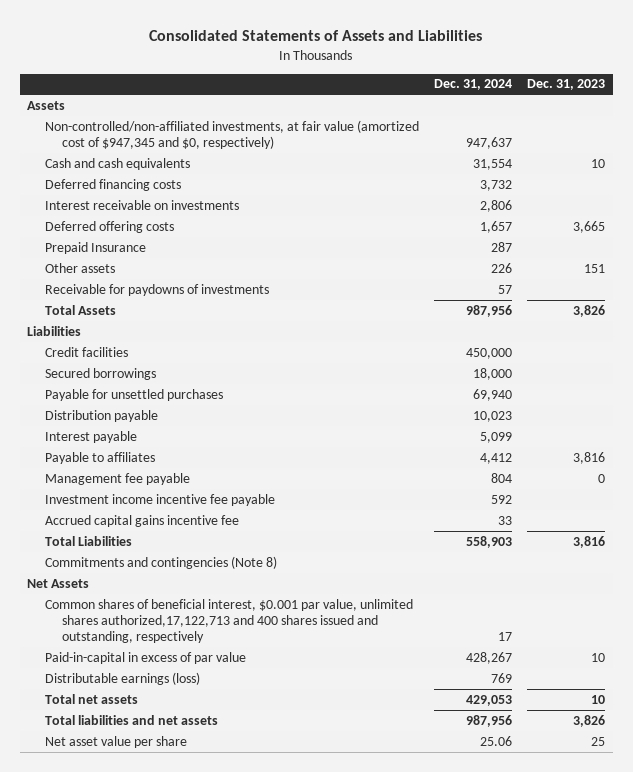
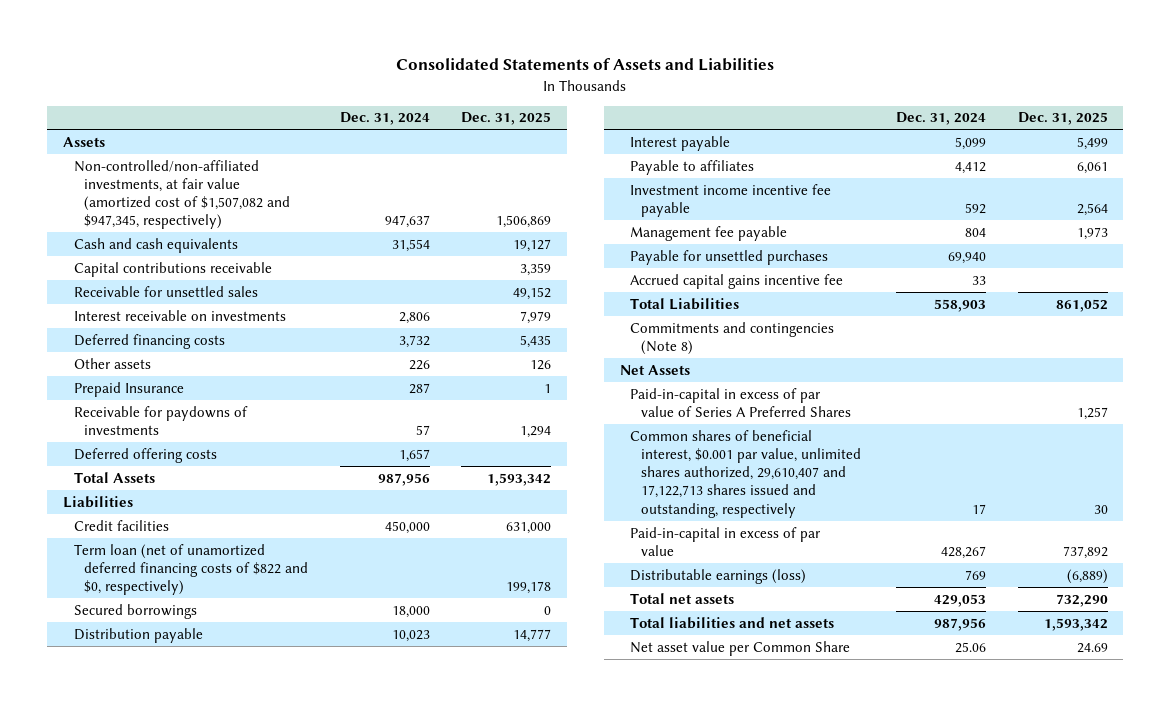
[527,79,606,91] Dec. 31, 2023 -> none
none -> [460,112,551,126] Dec. 31, 2025
[44,119,419,149] Non-controlled/non-affiliated investments, at fair value (amortized cost of $947,345 and $0, respectively) -> [73,159,291,230] Non-controlled/non-affiliated investments, at fair value (amortized cost of $1,507,082 and $947,345, respectively)
none -> [73,261,272,277] Capital contributions receivable
none -> [73,285,258,297] Receivable for unsettled sales
[44,178,181,191] Deferred financing costs -> [73,333,225,349] Deferred financing costs
[44,241,146,254] Prepaid Insurance -> [73,381,184,397] Prepaid Insurance
[44,220,174,233] Deferred offering costs -> [73,447,217,463] Deferred offering costs
none -> [73,543,309,596] Term loan (net of unamortized deferred financing costs of $822 and $0, respectively)
[44,472,190,485] Management fee payable -> [630,225,788,241] Management fee payable
[44,388,223,401] Payable for unsettled purchases -> [630,249,829,265] Payable for unsettled purchases
none -> [630,387,852,417] Paid-in-capital in excess of par value of Series A Preferred Shares
[44,598,413,643] Common shares of beneficial interest, $0.001 par value, unlimited shares authorized,17,122,713 and 400 shares issued and outstanding, respectively -> [630,429,862,518] Common shares of beneficial interest, $0.001 par value, unlimited shares authorized, 29,610,407 and 17,122,713 shares issued and outstanding, respectively
[44,735,187,748] Net asset value per share -> [630,640,851,656] Net asset value per Common Share

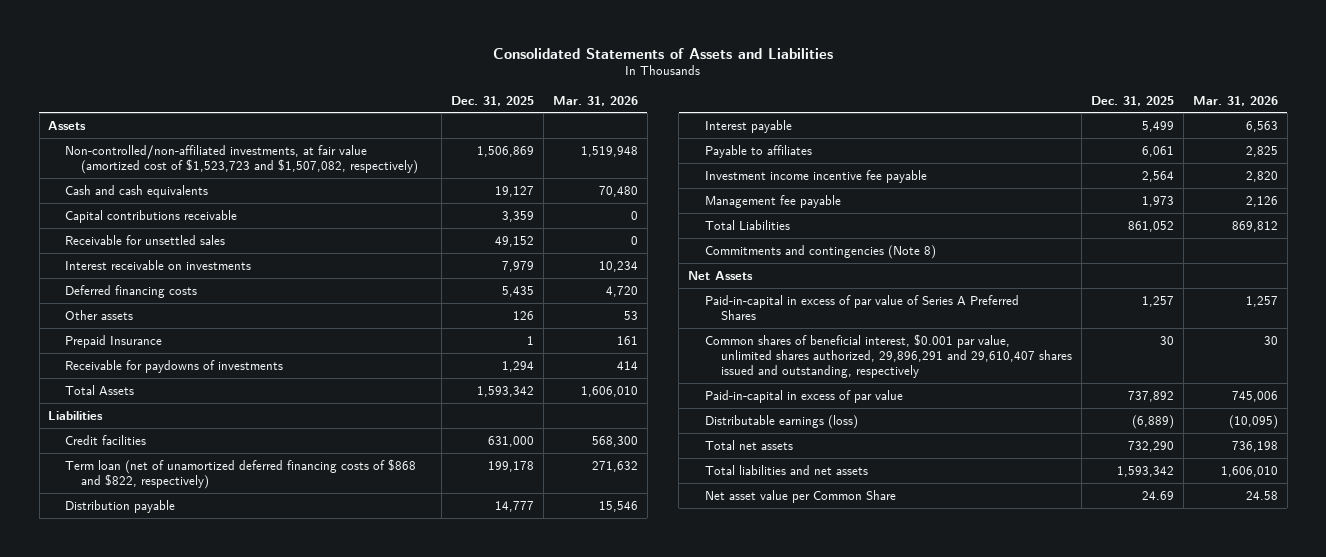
[339,112,430,126] Dec. 31, 2024 -> none
none -> [553,95,639,106] Mar. 31, 2026
[73,159,291,230] Non-controlled/non-affiliated investments, at fair value (amortized cost of $1,507,082 and $947,345, respectively) -> [64,144,419,174] Non-controlled/non-affiliated investments, at fair value (amortized cost of $1,523,723 and $1,507,082, respectively)
[73,447,217,463] Deferred offering costs -> none
[73,603,197,619] Secured borrowings -> none
[73,543,309,596] Term loan (net of unamortized deferred financing costs of $822 and $0, respectively) -> [64,458,416,489] Term loan (net of unamortized deferred financing costs of $868 and $822, respectively)
[630,249,829,265] Payable for unsettled purchases -> none
[630,273,844,289] Accrued capital gains incentive fee -> none
[630,429,862,518] Common shares of beneficial interest, $0.001 par value, unlimited shares authorized, 29,610,407 and 17,122,713 shares issued and outstanding, respectively -> [704,333,1073,378] Common shares of beneficial interest, $0.001 par value, unlimited shares authorized, 29,896,291 and 29,610,407 shares issued and outstanding, respectively

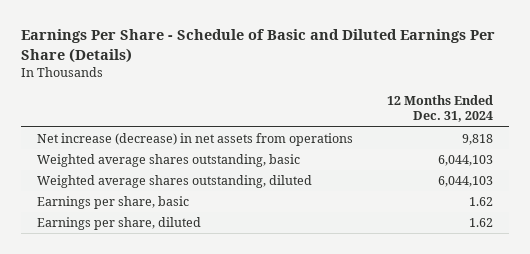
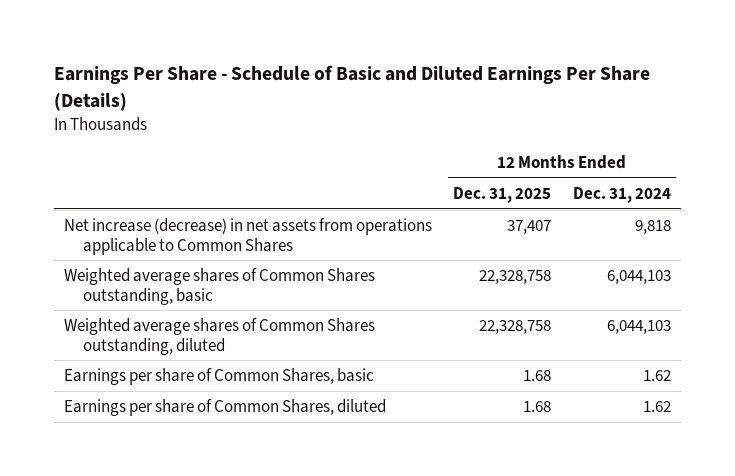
none -> [453,186,552,203] Dec. 31, 2025
[37,133,354,147] Net increase (decrease) in net assets from operations -> [64,218,433,255] Net increase (decrease) in net assets from operations applicable to Common Shares
[37,154,301,168] Weighted average shares outstanding, basic -> [64,268,376,305] Weighted average shares of Common Shares outstanding, basic
[37,175,313,189] Weighted average shares outstanding, diluted -> [64,318,376,355] Weighted average shares of Common Shares outstanding, diluted
[37,196,190,210] Earnings per share, basic -> [64,368,375,386] Earnings per share of Common Shares, basic
[37,217,202,231] Earnings per share, diluted -> [64,399,387,417] Earnings per share of Common Shares, diluted

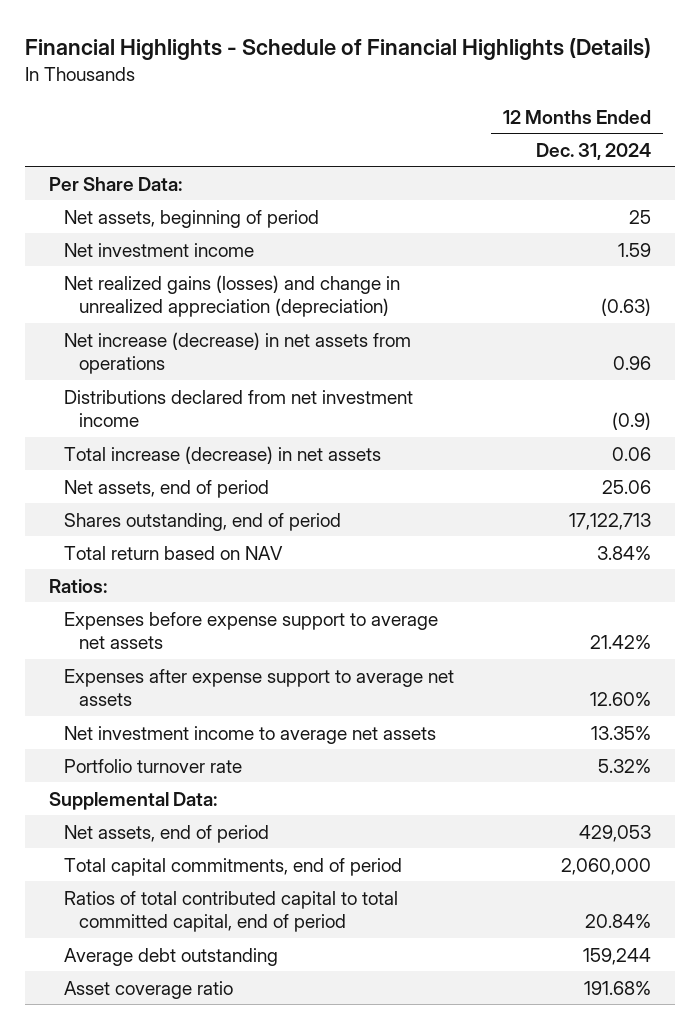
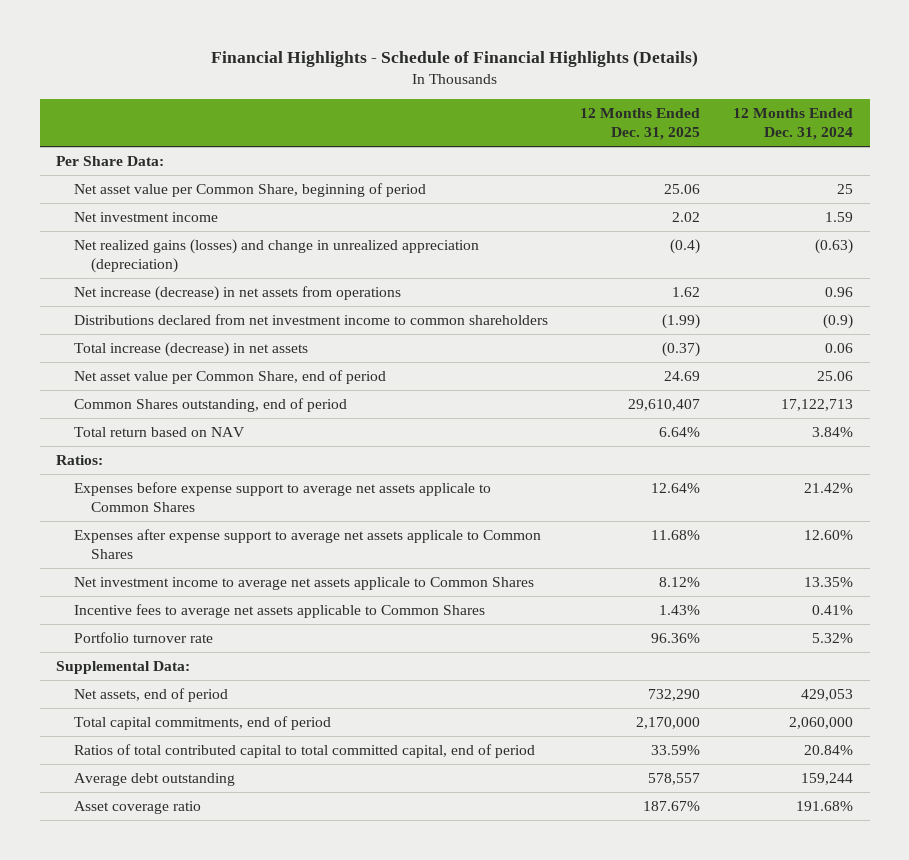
none -> [580,108,701,141] 12 Months Ended Dec. 31, 2025
[64,209,320,228] Net assets, beginning of period -> [73,183,426,198] Net asset value per Common Share, beginning of period
[64,389,414,428] Distributions declared from net investment income -> [73,314,548,326] Distributions declared from net investment income to common shareholders
[64,479,270,498] Net assets, end of period -> [73,370,386,385] Net asset value per Common Share, end of period
[64,512,342,531] Shares outstanding, end of period -> [73,398,347,413] Common Shares outstanding, end of period
[64,611,439,650] Expenses before expense support to average net assets -> [73,482,491,512] Expenses before expense support to average net assets applicale to Common Shares
[64,668,455,707] Expenses after expense support to average net assets -> [73,529,541,559] Expenses after expense support to average net assets applicale to Common Shares
[64,725,437,744] Net investment income to average net assets -> [73,577,534,591] Net investment income to average net assets applicale to Common Shares
none -> [73,604,485,619] Incentive fees to average net assets applicable to Common Shares

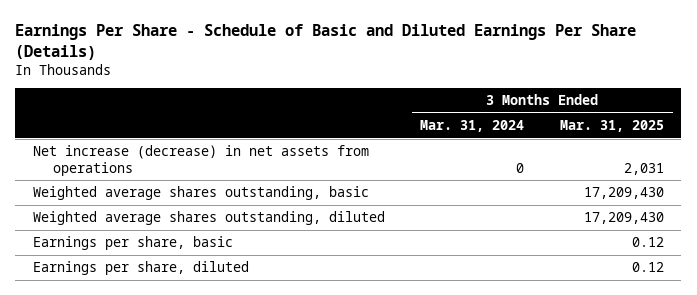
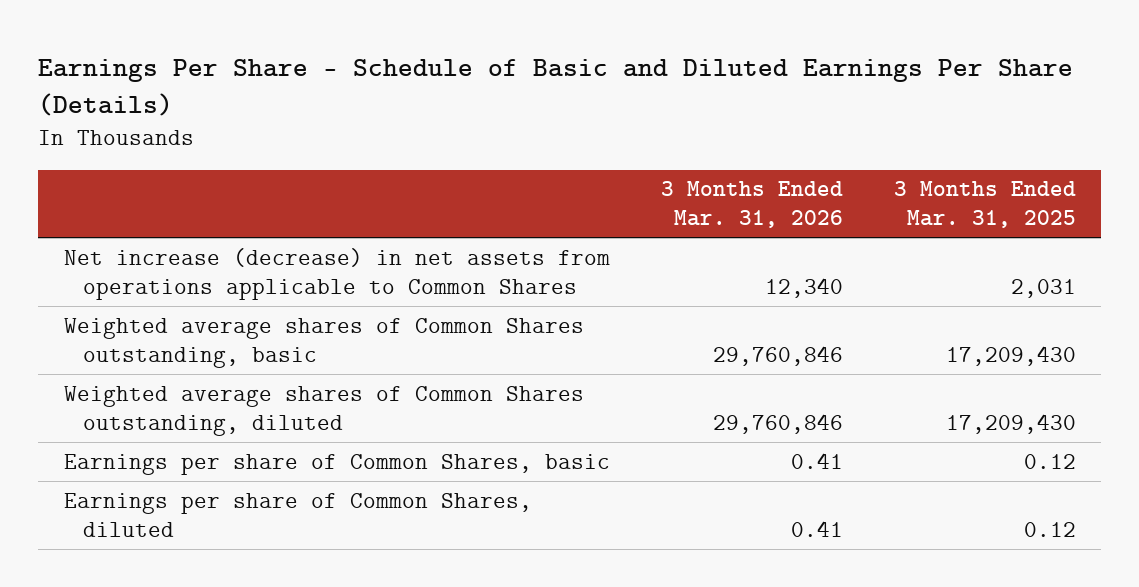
[420,120,525,133] Mar. 31, 2024 -> none
none -> [660,181,843,229] 3 Months Ended Mar. 31, 2026
[33,145,370,176] Net increase (decrease) in net assets from operations -> [63,247,610,300] Net increase (decrease) in net assets from operations applicable to Common Shares
[33,186,370,201] Weighted average shares outstanding, basic -> [63,317,584,368] Weighted average shares of Common Shares outstanding, basic
[33,211,386,226] Weighted average shares outstanding, diluted -> [63,385,584,436] Weighted average shares of Common Shares outstanding, diluted
[33,236,234,251] Earnings per share, basic -> [63,453,610,475] Earnings per share of Common Shares, basic
[33,261,250,276] Earnings per share, diluted -> [63,492,532,537] Earnings per share of Common Shares, diluted

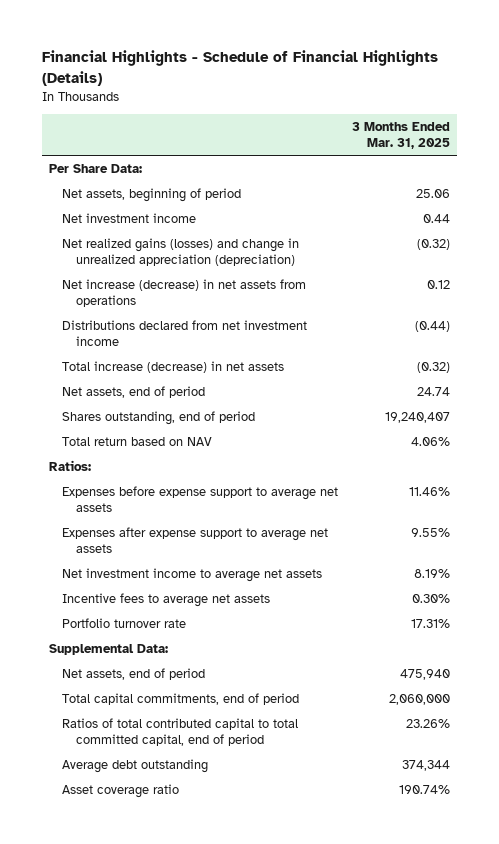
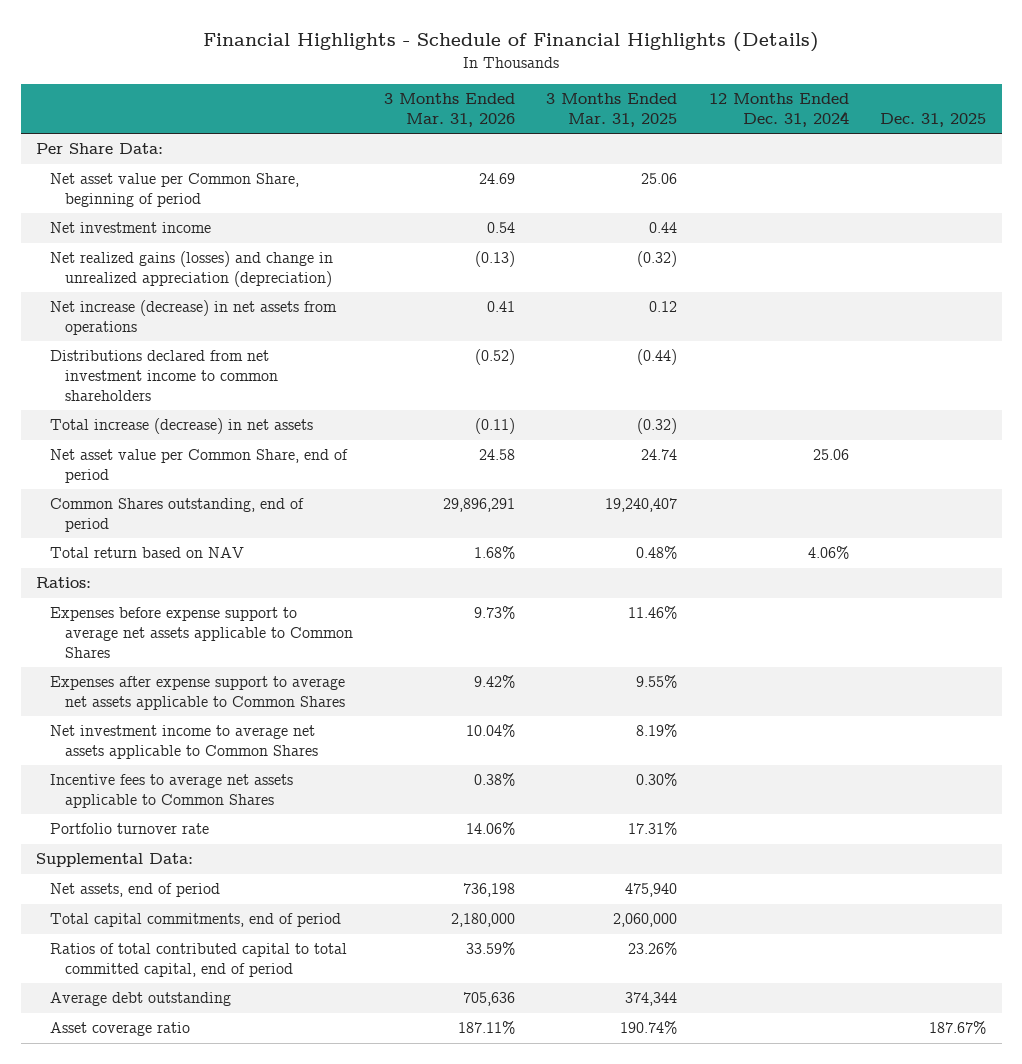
none -> [383,93,515,128] 3 Months Ended Mar. 31, 2026
none -> [708,93,849,128] 12 Months Ended Dec. 31, 2024
none -> [879,113,986,128] Dec. 31, 2025
[62,188,242,203] Net assets, beginning of period -> [50,173,300,208] Net asset value per Common Share, beginning of period
[62,320,308,347] Distributions declared from net investment income -> [50,350,278,401] Distributions declared from net investment income to common shareholders
[62,386,206,399] Net assets, end of period -> [50,449,349,484] Net asset value per Common Share, end of period
[62,411,256,426] Shares outstanding, end of period -> [50,498,305,533] Common Shares outstanding, end of period
[410,437,450,447] 4.06% -> [636,546,678,560] 0.48%
[62,486,339,513] Expenses before expense support to average net assets -> [50,607,353,658] Expenses before expense support to average net assets applicable to Common Shares
[62,527,329,554] Expenses after expense support to average net assets -> [50,676,346,711] Expenses after expense support to average net assets applicable to Common Shares
[62,568,323,583] Net investment income to average net assets -> [50,725,318,760] Net investment income to average net assets applicable to Common Shares
[62,593,271,608] Incentive fees to average net assets -> [50,774,294,809] Incentive fees to average net assets applicable to Common Shares

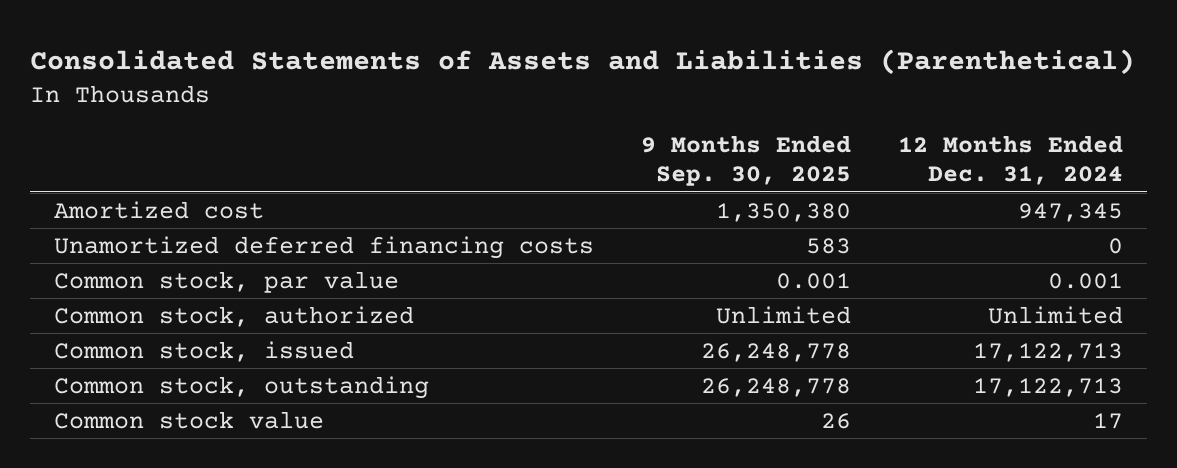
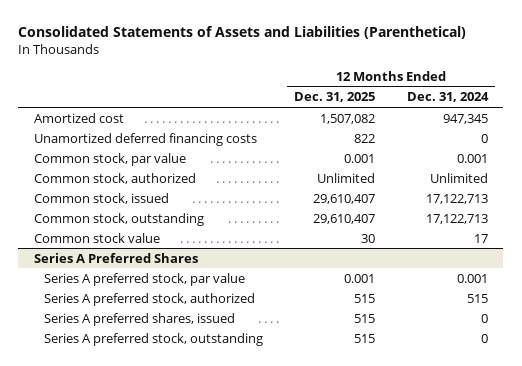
[641,135,852,187] 9 Months Ended Sep. 30, 2025 -> none
none -> [294,92,376,103] Dec. 31, 2025
none -> [33,252,198,263] Series A Preferred Shares
none -> [44,272,246,286] Series A preferred stock, par value
none -> [44,292,256,306] Series A preferred stock, authorized
none -> [44,312,236,326] Series A preferred shares, issued
none -> [44,332,264,346] Series A preferred stock, outstanding

